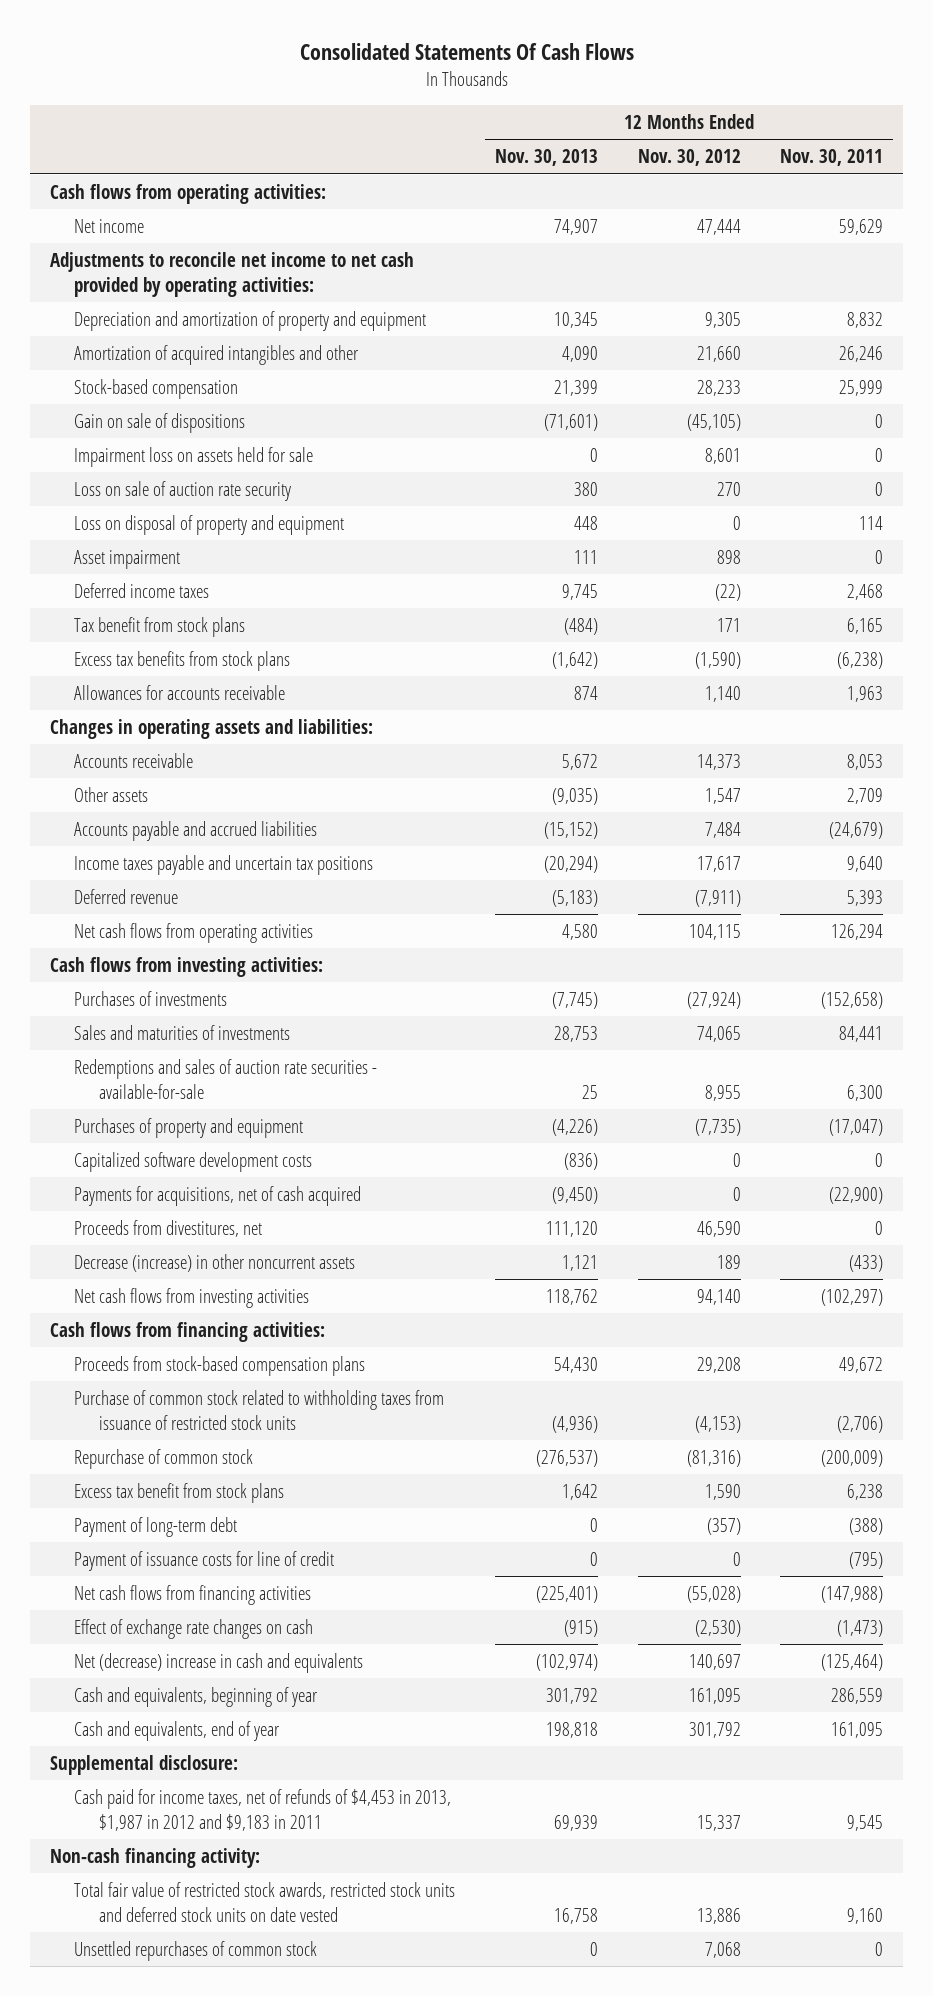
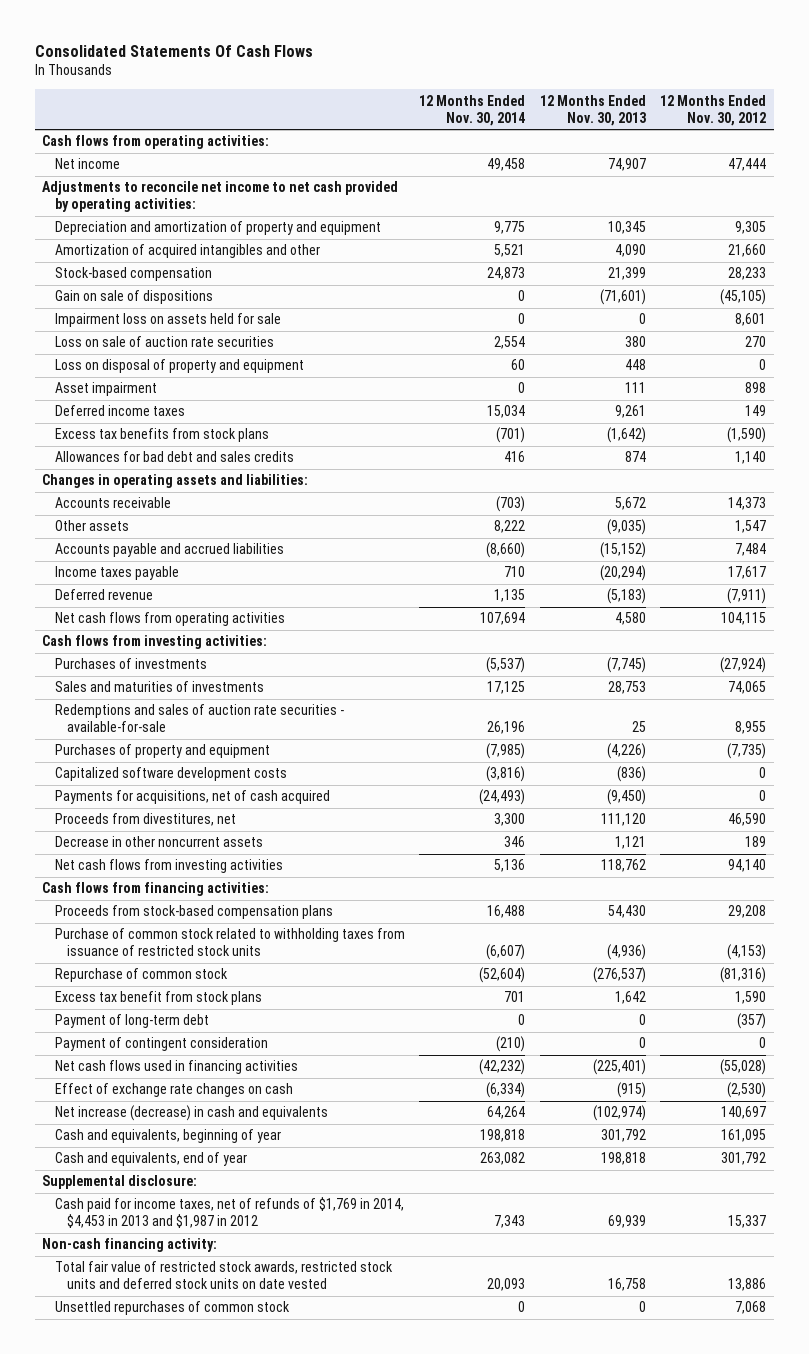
[780,149,884,167] Nov. 30, 2011 -> none
none -> [419,94,526,126] 12 Months Ended Nov. 30, 2014
[74,480,292,501] Loss on sale of auction rate security -> [54,336,274,348] Loss on sale of auction rate securities
[74,616,246,637] Tax benefit from stock plans -> none
[562,583,599,600] 9,745 -> [614,405,646,419] 9,261
[714,583,741,601] (22) -> [745,405,767,417] 149
[74,684,286,700] Allowances for accounts receivable -> [54,451,294,463] Allowances for bad debt and sales credits
[74,854,374,875] Income taxes payable and uncertain tax positions -> [54,566,179,581] Income taxes payable
[74,1253,356,1272] Decrease (increase) in other noncurrent assets -> [54,836,263,848] Decrease in other noncurrent assets
[74,1550,335,1571] Payment of issuance costs for line of credit -> [54,1037,268,1052] Payment of contingent consideration
[74,1584,312,1605] Net cash flows from financing activities -> [54,1060,298,1075] Net cash flows used in financing activities
[74,1652,364,1673] Net (decrease) increase in cash and equivalents -> [54,1105,328,1122] Net increase (decrease) in cash and equivalents
[74,1788,452,1831] Cash paid for income taxes, net of refunds of $4,453 in 2013, $1,987 in 2012 and $9,183 in 2011 -> [54,1197,404,1229] Cash paid for income taxes, net of refunds of $1,769 in 2014, $4,453 in 2013 and $1,987 in 2012

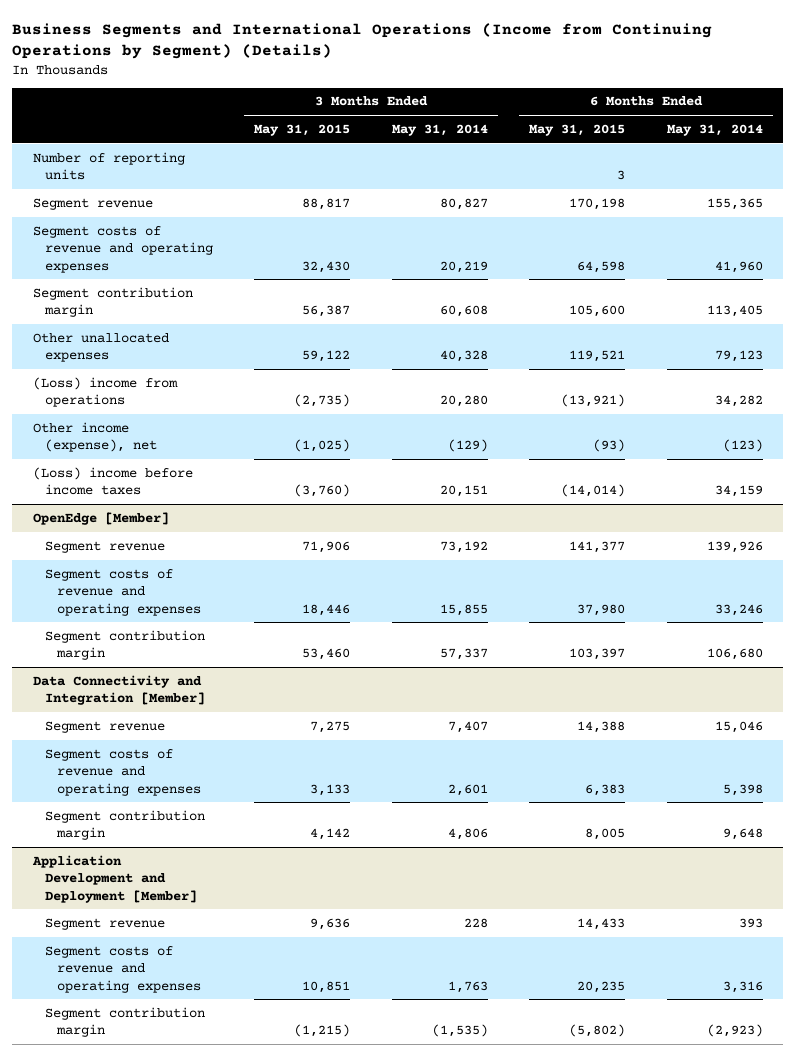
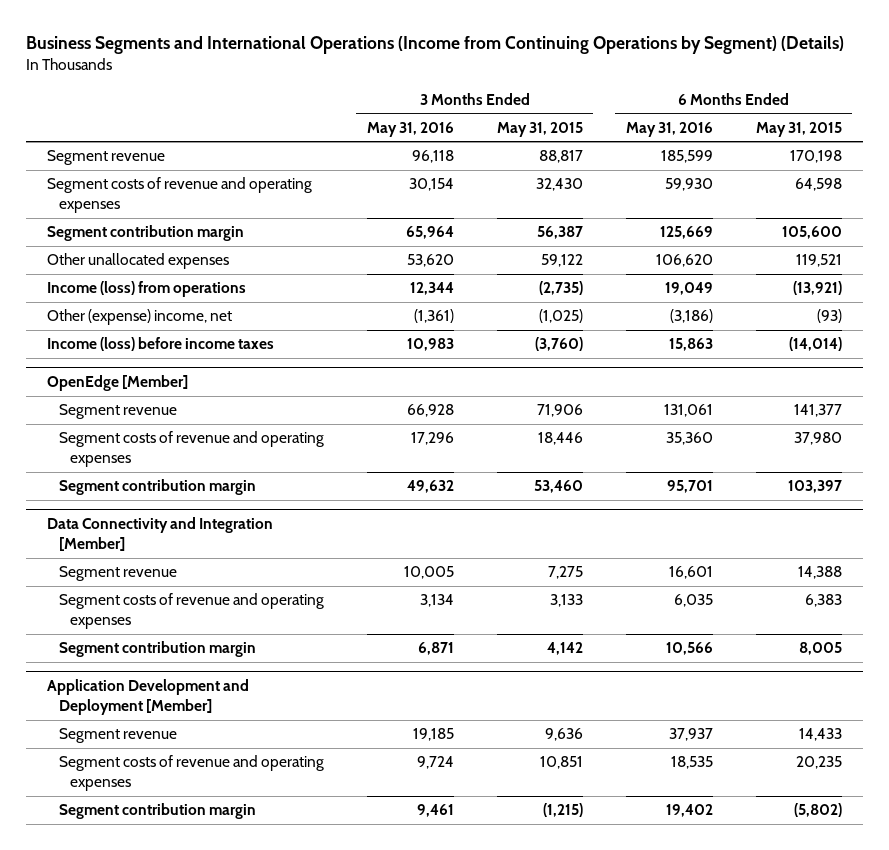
[391,123,488,136] May 31, 2014 -> none
[666,123,763,136] May 31, 2014 -> none
none -> [366,121,454,137] May 31, 2016
none -> [625,121,713,137] May 31, 2016
[32,151,185,181] Number of reporting units -> none
[32,376,178,408] (Loss) income from operations -> [47,281,247,298] Income (loss) from operations
[32,421,158,453] Other income (expense), net -> [47,309,233,326] Other (expense) income, net
[32,466,193,496] (Loss) income before income taxes -> [47,337,275,352] Income (loss) before income taxes

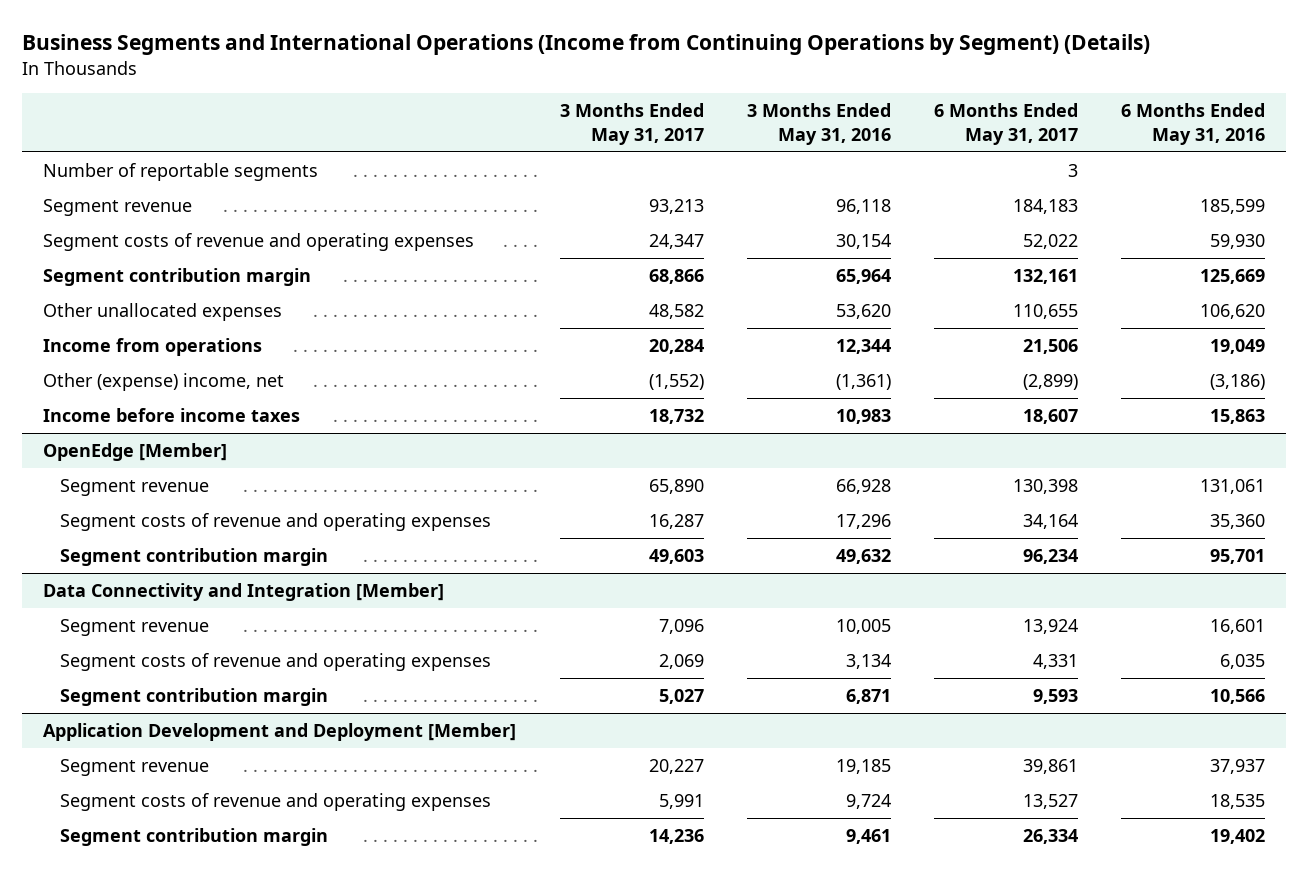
[496,121,583,137] May 31, 2015 -> none
[755,121,842,137] May 31, 2015 -> none
none -> [559,103,704,145] 3 Months Ended May 31, 2017
none -> [933,103,1078,145] 6 Months Ended May 31, 2017
none -> [43,163,319,182] Number of reportable segments
[47,281,247,298] Income (loss) from operations -> [43,338,263,357] Income from operations
[47,337,275,352] Income (loss) before income taxes -> [43,408,301,423] Income before income taxes

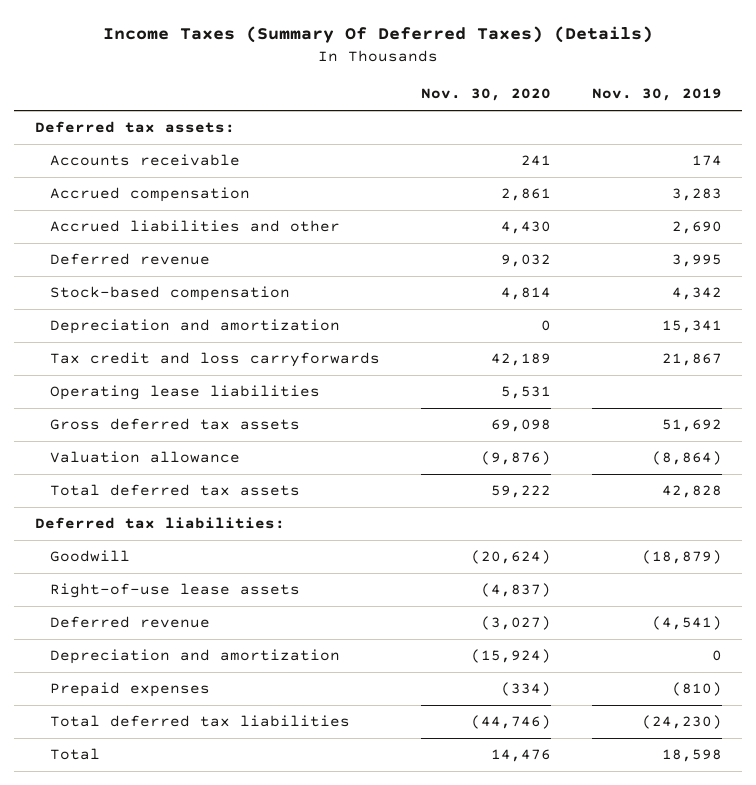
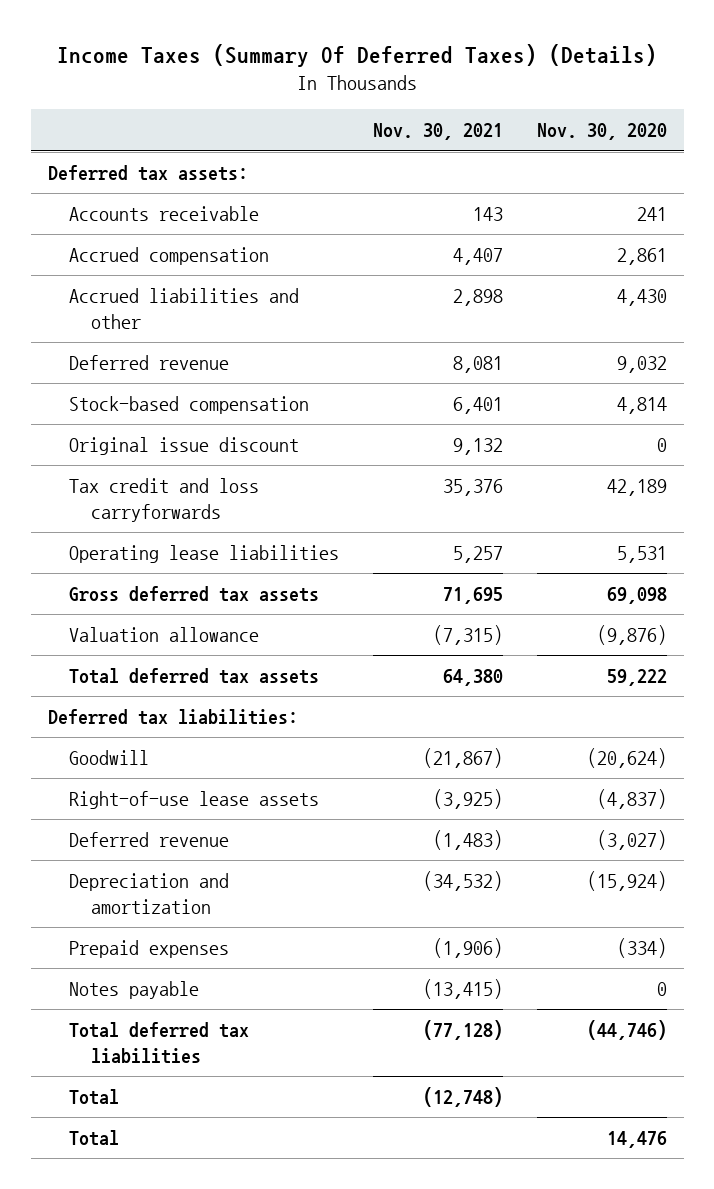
[591,88,722,102] Nov. 30, 2019 -> none
none -> [372,123,503,141] Nov. 30, 2021
[49,319,340,335] Depreciation and amortization -> none
none -> [69,437,300,456] Original issue discount
none -> [69,981,200,1000] Notes payable
none -> [69,1089,120,1106] Total

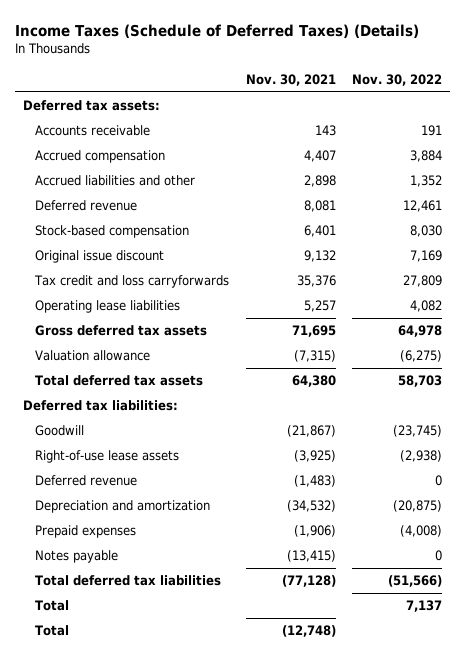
[57,44,658,68] Income Taxes (Summary Of Deferred Taxes) (Details) -> [14,23,419,38] Income Taxes (Schedule of Deferred Taxes) (Details)
[536,123,667,141] Nov. 30, 2020 -> none
none -> [351,73,442,86] Nov. 30, 2022
[69,1089,120,1106] Total -> [35,625,70,637] Total

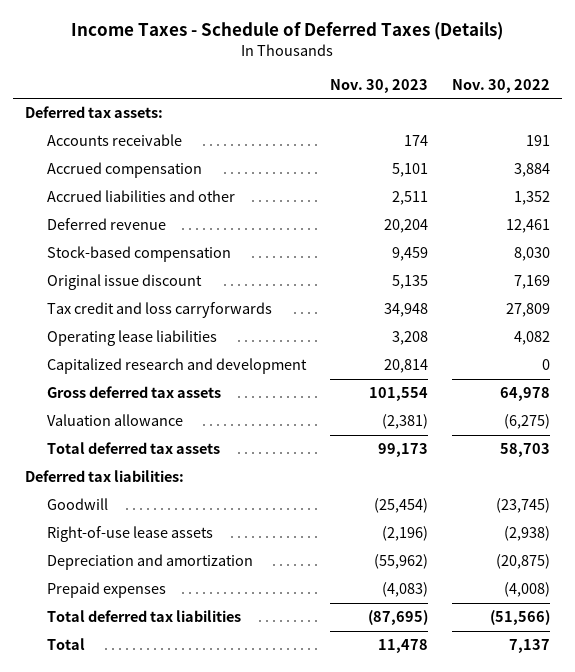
[14,23,419,38] Income Taxes (Schedule of Deferred Taxes) (Details) -> [71,21,504,40] Income Taxes - Schedule of Deferred Taxes (Details)
[245,73,336,86] Nov. 30, 2021 -> none
none -> [330,78,429,93] Nov. 30, 2023
none -> [47,358,308,375] Capitalized research and development
[35,475,138,487] Deferred revenue -> none
[35,550,119,564] Notes payable -> none
[35,625,70,637] Total -> none

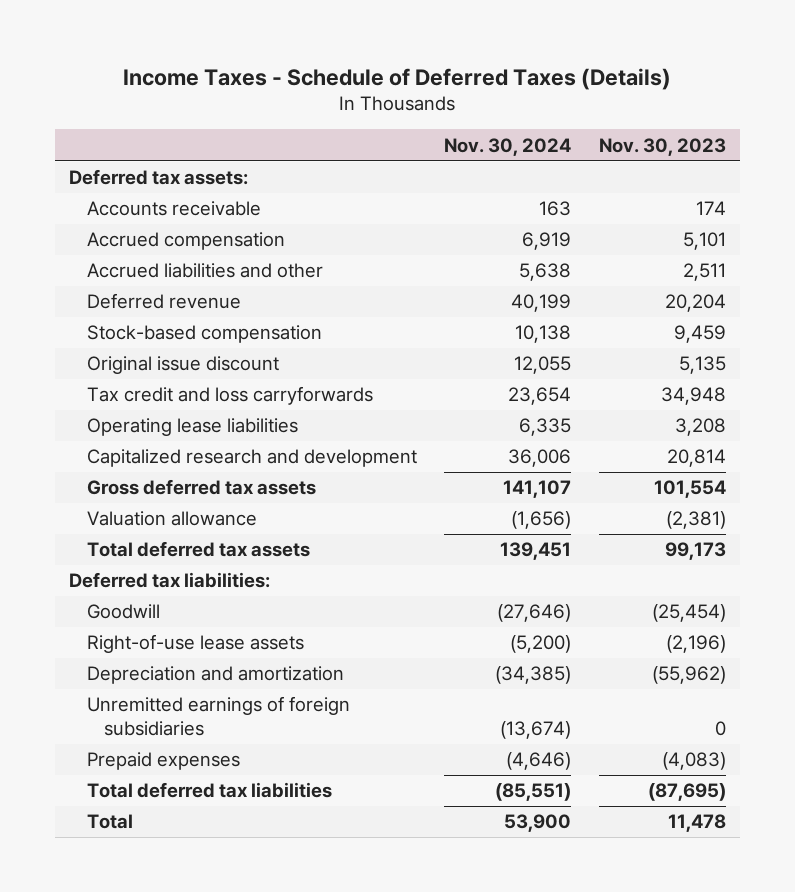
[451,78,550,93] Nov. 30, 2022 -> none
none -> [444,137,572,156] Nov. 30, 2024
none -> [86,696,350,736] Unremitted earnings of foreign subsidiaries

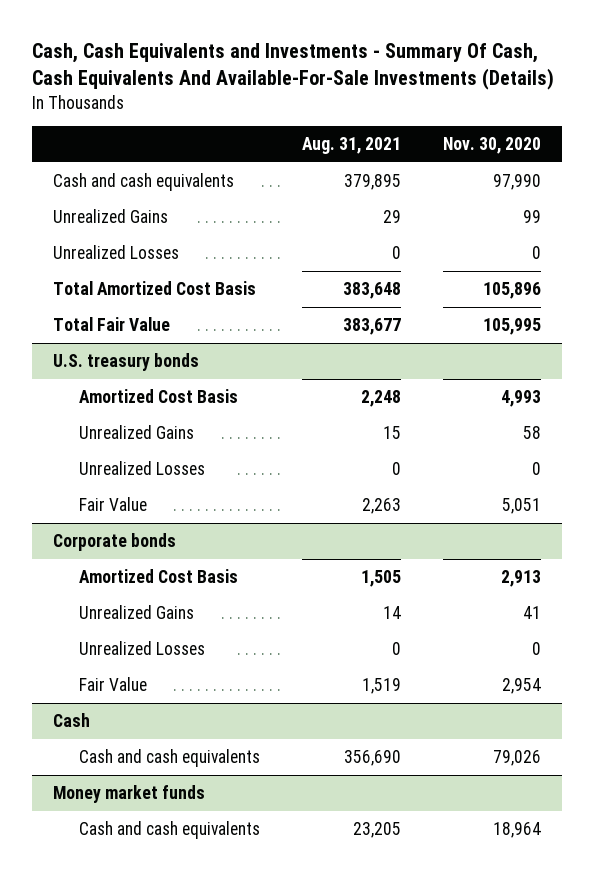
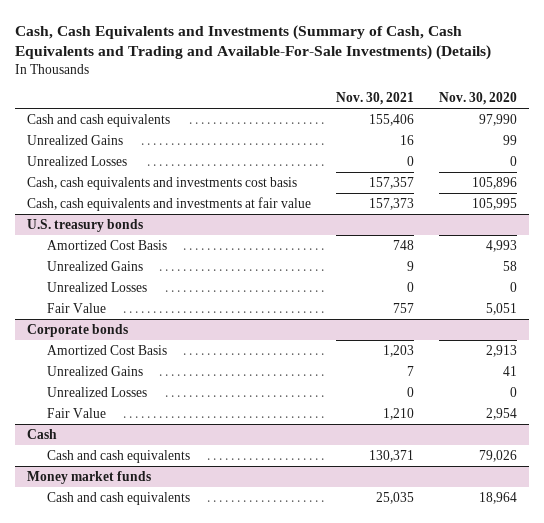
[31,43,554,91] Cash, Cash Equivalents and Investments - Summary Of Cash, Cash Equivalents And Available-For-Sale Investments (Details) -> [14,24,491,61] Cash, Cash Equivalents and Investments (Summary of Cash, Cash Equivalents and Trading and Available-For-Sale Investments) (Details)
[301,137,401,155] Aug. 31, 2021 -> none
none -> [336,92,415,106] Nov. 30, 2021
[52,280,256,295] Total Amortized Cost Basis -> [27,176,298,190] Cash, cash equivalents and investments cost basis
[52,316,170,331] Total Fair Value -> [27,196,312,211] Cash, cash equivalents and investments at fair value

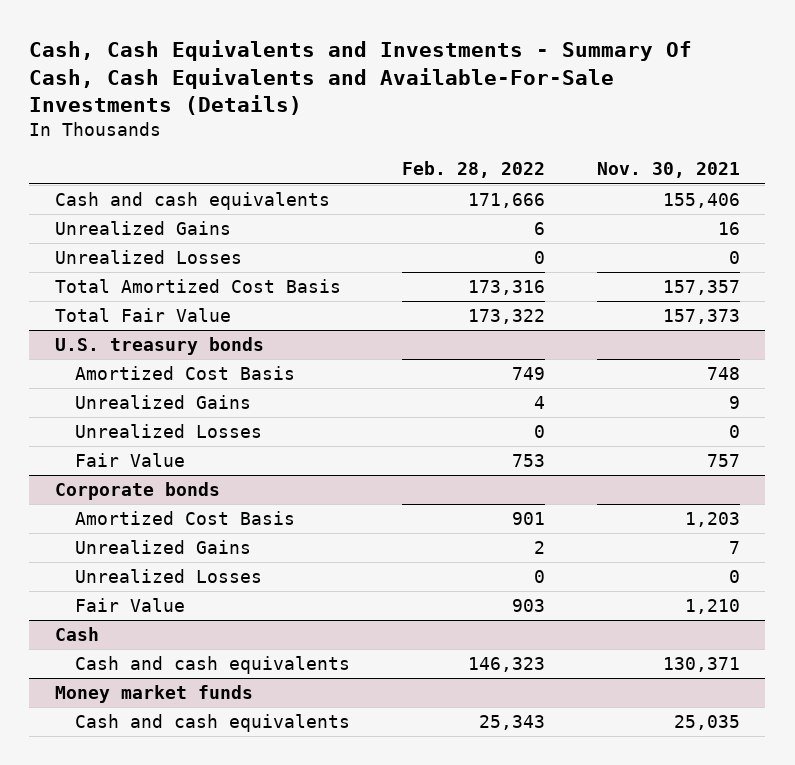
[14,24,491,61] Cash, Cash Equivalents and Investments (Summary of Cash, Cash Equivalents and Trading and Available-For-Sale Investments) (Details) -> [29,39,693,116] Cash, Cash Equivalents and Investments - Summary Of Cash, Cash Equivalents and Available-For-Sale Investments (Details)
[438,92,517,106] Nov. 30, 2020 -> none
none -> [401,161,545,179] Feb. 28, 2022
[27,176,298,190] Cash, cash equivalents and investments cost basis -> [55,279,342,294] Total Amortized Cost Basis
[27,196,312,211] Cash, cash equivalents and investments at fair value -> [55,308,232,323] Total Fair Value

